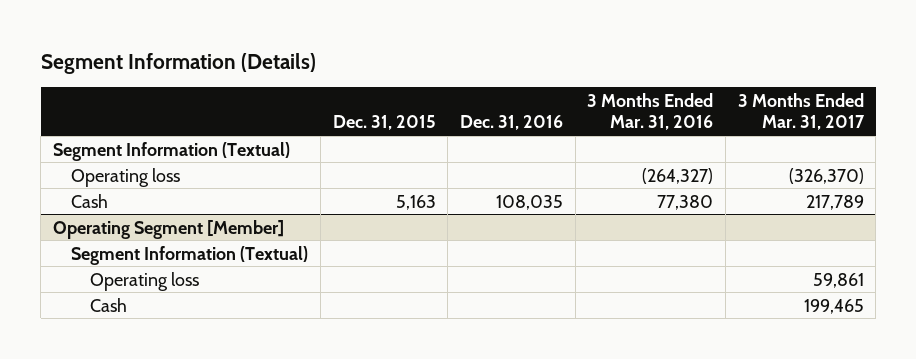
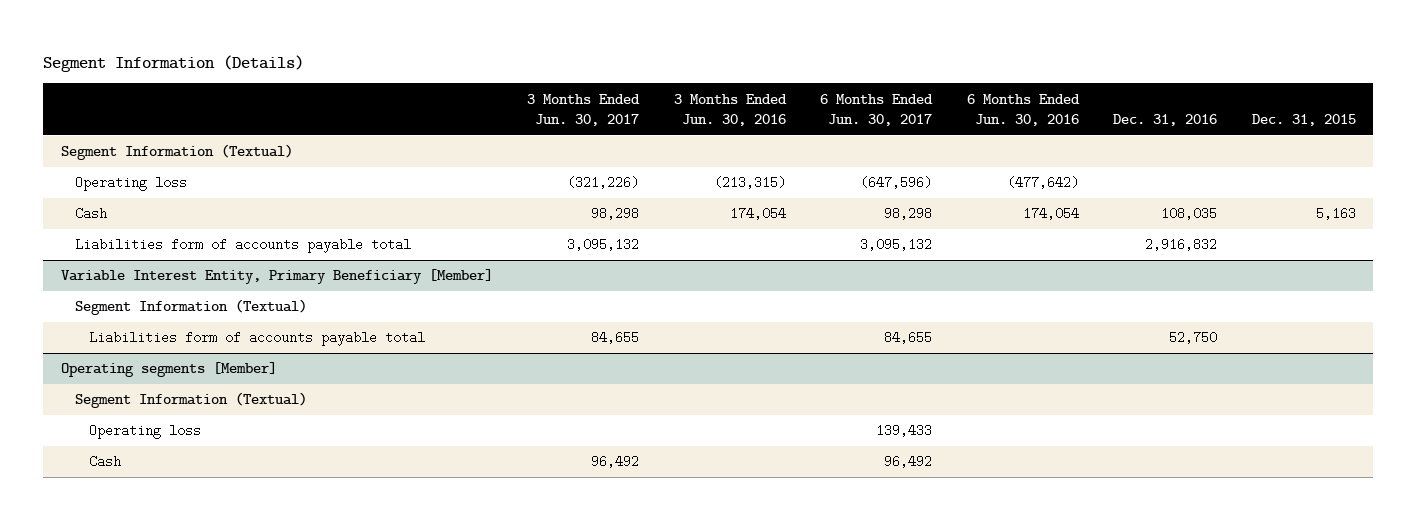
[587,92,714,131] 3 Months Ended Mar. 31, 2016 -> none
[737,92,865,131] 3 Months Ended Mar. 31, 2017 -> none
none -> [527,93,641,126] 3 Months Ended Jun. 30, 2017
none -> [673,93,787,126] 3 Months Ended Jun. 30, 2016
none -> [820,93,934,126] 6 Months Ended Jun. 30, 2017
none -> [966,93,1080,126] 6 Months Ended Jun. 30, 2016
none -> [74,238,411,254] Liabilities form of accounts payable total
none -> [60,269,493,285] Variable Interest Entity, Primary Beneficiary [Member]
none -> [74,299,307,316] Segment Information (Textual)
none -> [89,331,426,347] Liabilities form of accounts payable total
[52,219,284,239] Operating Segment [Member] -> [60,362,277,378] Operating segments [Member]

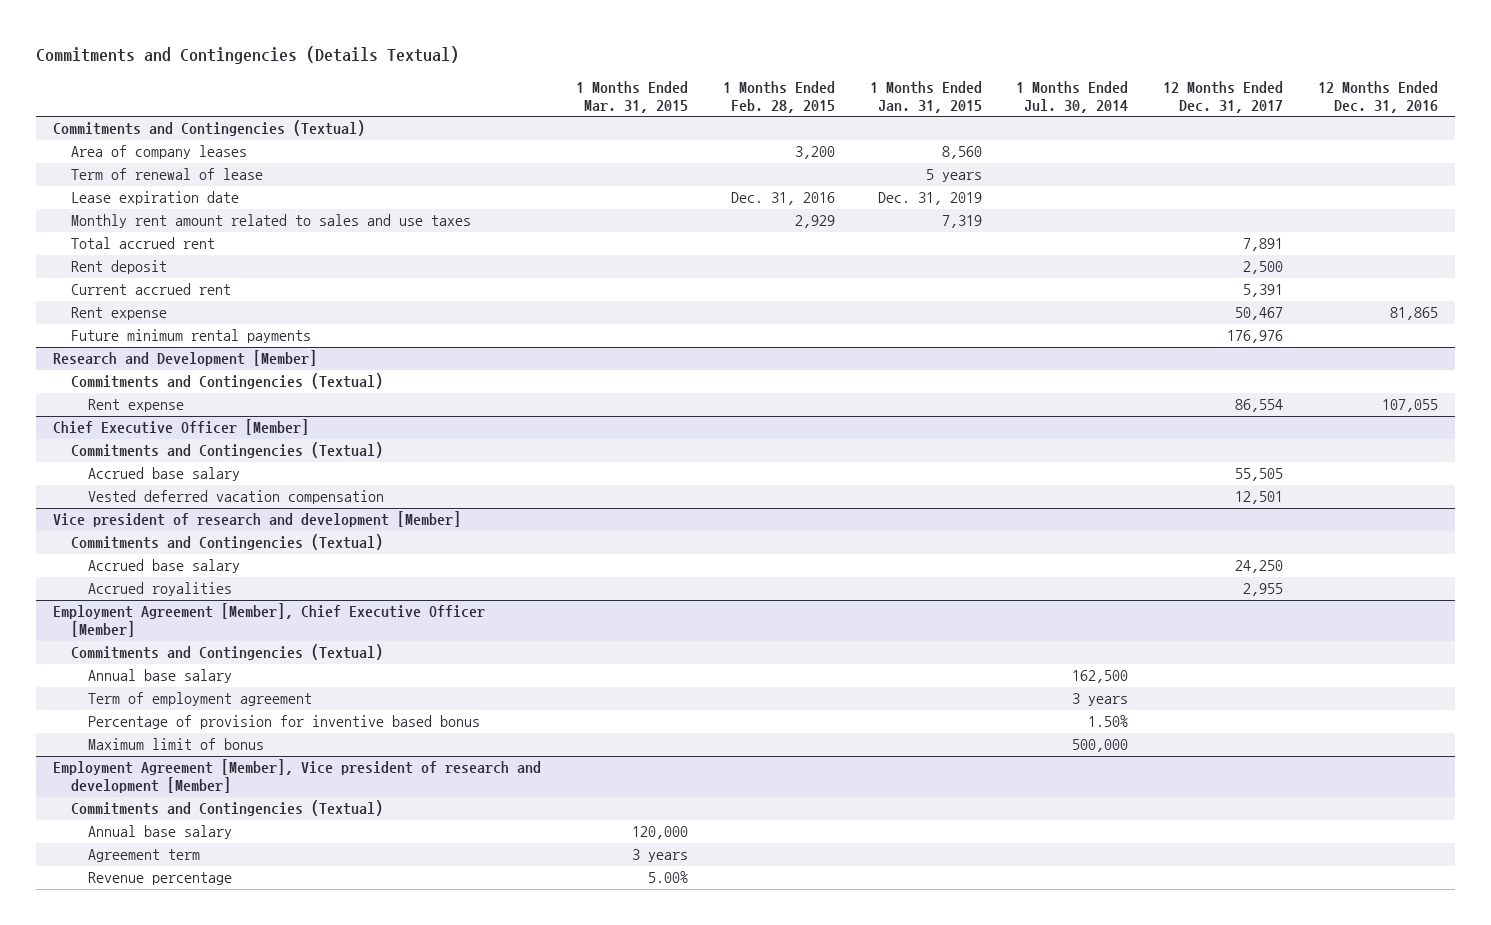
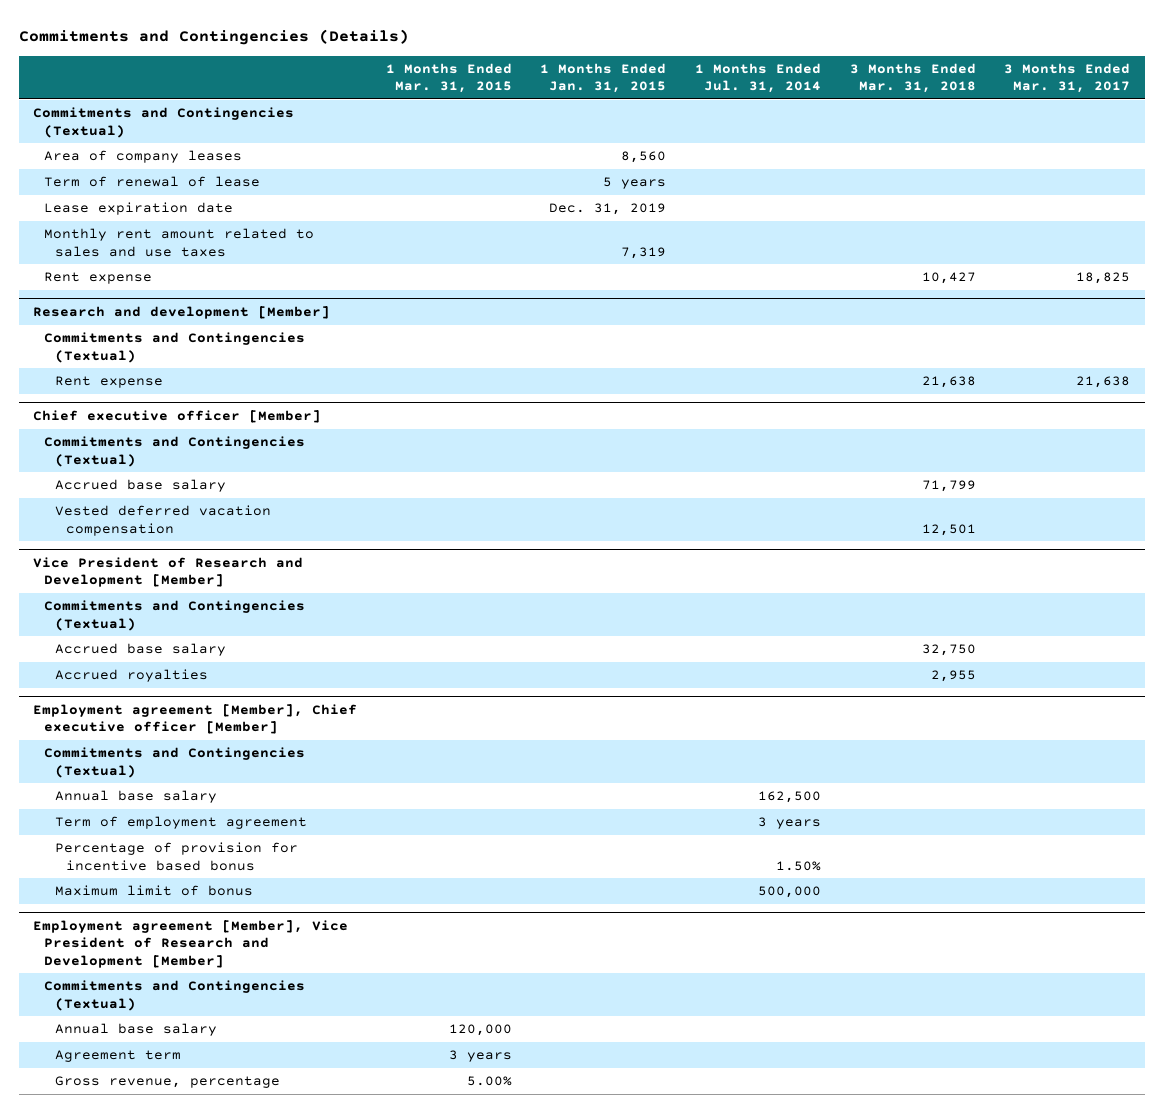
[35,46,459,65] Commitments and Contingencies (Details Textual) -> [18,29,409,46] Commitments and Contingencies (Details)
[722,81,835,113] 1 Months Ended Feb. 28, 2015 -> none
[1016,81,1129,113] 1 Months Ended Jul. 30, 2014 -> none
[1163,81,1284,113] 12 Months Ended Dec. 31, 2017 -> none
[1317,81,1438,113] 12 Months Ended Dec. 31, 2016 -> none
none -> [695,62,822,94] 1 Months Ended Jul. 31, 2014
none -> [849,62,976,94] 3 Months Ended Mar. 31, 2018
none -> [1004,62,1131,94] 3 Months Ended Mar. 31, 2017
[70,237,215,250] Total accrued rent -> none
[70,260,167,275] Rent deposit -> none
[70,283,231,296] Current accrued rent -> none
[70,329,311,344] Future minimum rental payments -> none
[53,350,318,367] Research and Development [Member] -> [32,305,330,319] Research and development [Member]
[53,419,310,436] Chief Executive Officer [Member] -> [32,409,321,423] Chief executive officer [Member]
[53,511,462,528] Vice president of research and development [Member] -> [32,556,303,588] Vice President of Research and Development [Member]
[87,582,232,597] Accrued royalities -> [54,669,208,683] Accrued royalties
[53,603,486,638] Employment Agreement [Member], Chief Executive Officer [Member] -> [32,703,357,735] Employment agreement [Member], Chief executive officer [Member]
[87,715,480,730] Percentage of provision for inventive based bonus -> [54,842,298,871] Percentage of provision for incentive based bonus
[53,759,542,794] Employment Agreement [Member], Vice president of research and development [Member] -> [32,919,348,968] Employment agreement [Member], Vice President of Research and Development [Member]
[87,872,232,886] Revenue percentage -> [54,1076,280,1089] Gross revenue, percentage

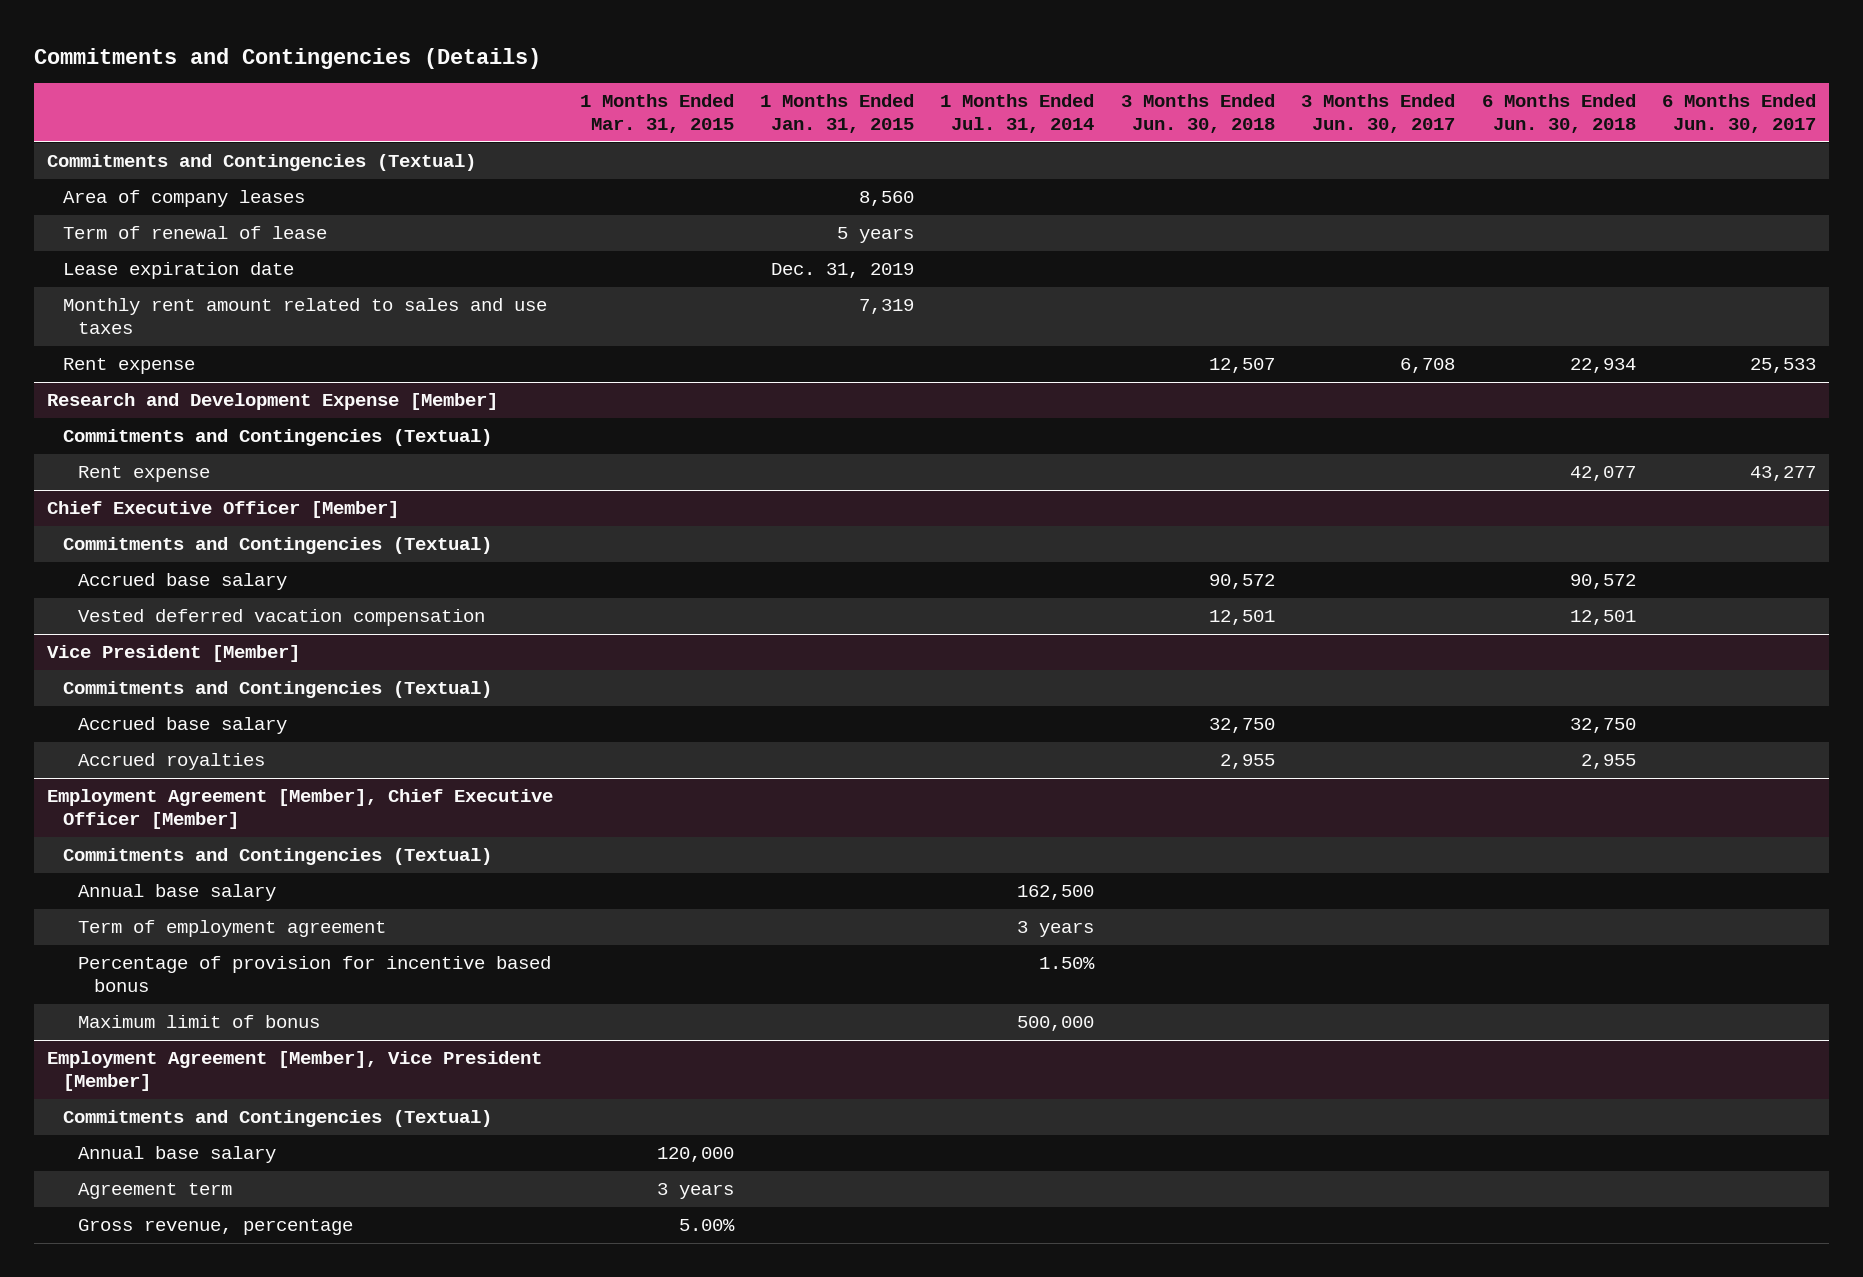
[849,62,976,94] 3 Months Ended Mar. 31, 2018 -> none
[1004,62,1131,94] 3 Months Ended Mar. 31, 2017 -> none
none -> [1120,94,1275,133] 3 Months Ended Jun. 30, 2018
none -> [1301,94,1456,133] 3 Months Ended Jun. 30, 2017
none -> [1481,94,1636,133] 6 Months Ended Jun. 30, 2018
none -> [1661,94,1816,133] 6 Months Ended Jun. 30, 2017
[32,305,330,319] Research and development [Member] -> [47,393,499,411] Research and Development Expense [Member]
[32,409,321,423] Chief executive officer [Member] -> [47,501,400,519] Chief Executive Officer [Member]
[32,556,303,588] Vice President of Research and Development [Member] -> [47,645,301,663] Vice President [Member]
[32,703,357,735] Employment agreement [Member], Chief executive officer [Member] -> [47,789,554,829] Employment Agreement [Member], Chief Executive Officer [Member]
[32,919,348,968] Employment agreement [Member], Vice President of Research and Development [Member] -> [47,1051,543,1091] Employment Agreement [Member], Vice President [Member]

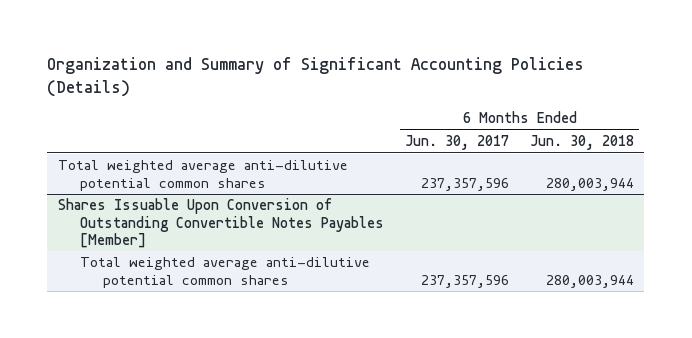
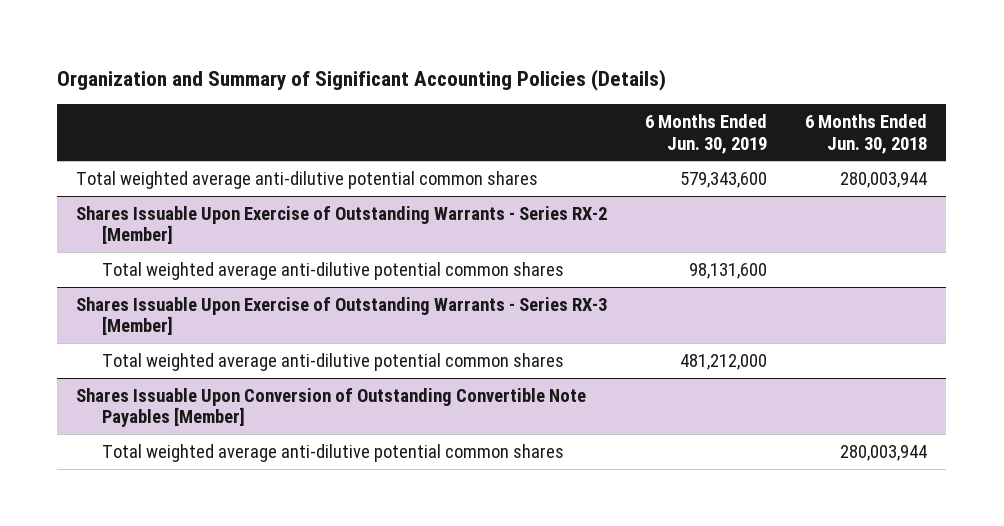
[405,135,510,151] Jun. 30, 2017 -> none
none -> [645,113,768,154] 6 Months Ended Jun. 30, 2019
none -> [76,205,608,245] Shares Issuable Upon Exercise of Outstanding Warrants - Series RX-2 [Member]
none -> [101,261,564,280] Total weighted average anti-dilutive potential common shares
none -> [76,296,608,336] Shares Issuable Upon Exercise of Outstanding Warrants - Series RX-3 [Member]
none -> [101,352,564,371] Total weighted average anti-dilutive potential common shares
[57,198,385,248] Shares Issuable Upon Conversion of Outstanding Convertible Notes Payables [Member] -> [76,387,587,428] Shares Issuable Upon Conversion of Outstanding Convertible Note Payables [Member]

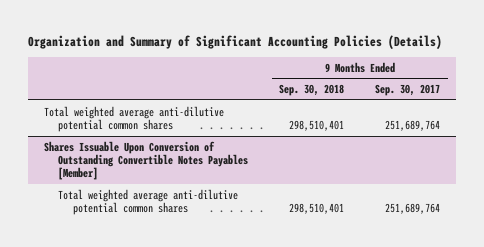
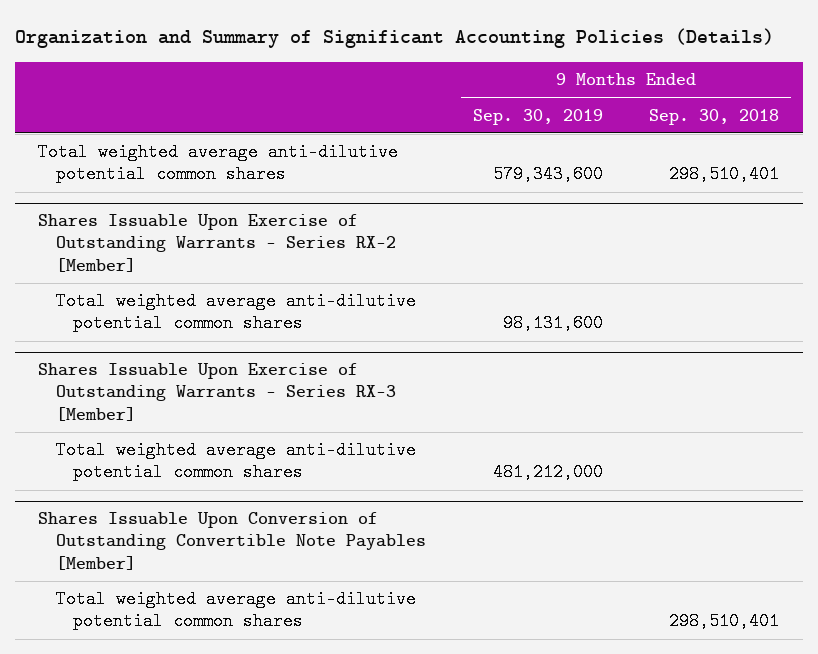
[375,84,441,97] Sep. 30, 2017 -> none
none -> [472,108,603,125] Sep. 30, 2019
none -> [38,214,396,272] Shares Issuable Upon Exercise of Outstanding Warrants - Series RX-2 [Member]
none -> [55,292,416,333] Total weighted average anti-dilutive potential common shares
none -> [38,363,396,421] Shares Issuable Upon Exercise of Outstanding Warrants - Series RX-3 [Member]
none -> [55,441,416,482] Total weighted average anti-dilutive potential common shares
[43,140,249,181] Shares Issuable Upon Conversion of Outstanding Convertible Notes Payables [Member] -> [38,512,426,570] Shares Issuable Upon Conversion of Outstanding Convertible Note Payables [Member]

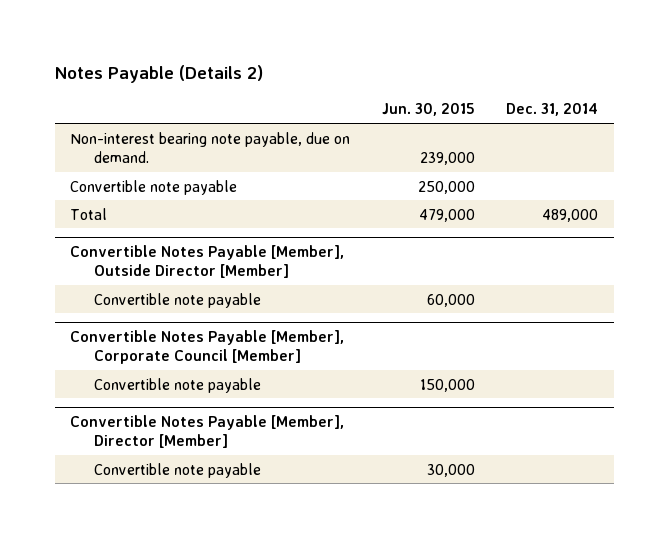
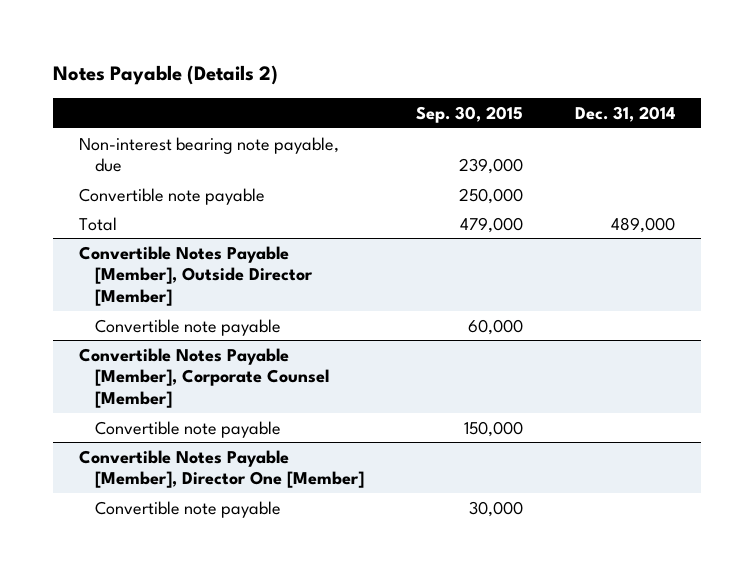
[381,103,475,117] Jun. 30, 2015 -> none
none -> [416,105,524,123] Sep. 30, 2015
[70,131,351,163] Non-interest bearing note payable, due on demand. -> [78,136,339,173] Non-interest bearing note payable, due
[70,330,345,365] Convertible Notes Payable [Member], Corporate Council [Member] -> [78,347,330,409] Convertible Notes Payable [Member], Corporate Counsel [Member]
[70,415,345,449] Convertible Notes Payable [Member], Director [Member] -> [78,449,365,489] Convertible Notes Payable [Member], Director One [Member]

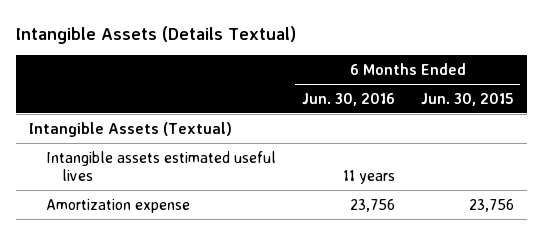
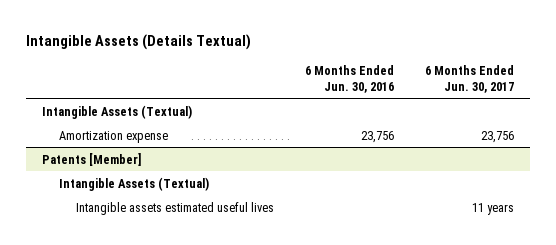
[420,92,514,106] Jun. 30, 2015 -> none
none -> [425,64,515,93] 6 Months Ended Jun. 30, 2017
[45,150,276,181] Intangible assets estimated useful lives -> none
none -> [41,152,141,166] Patents [Member]
none -> [58,176,209,191] Intangible Assets (Textual)
none -> [75,201,274,215] Intangible assets estimated useful lives

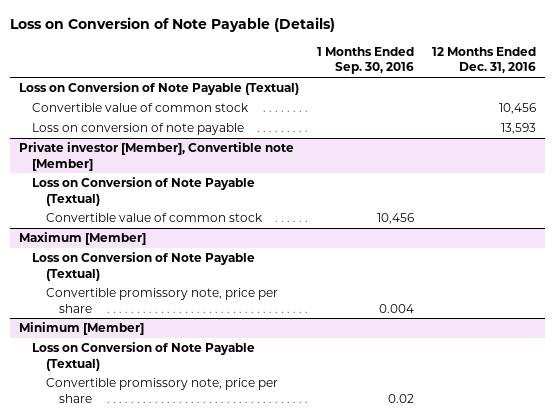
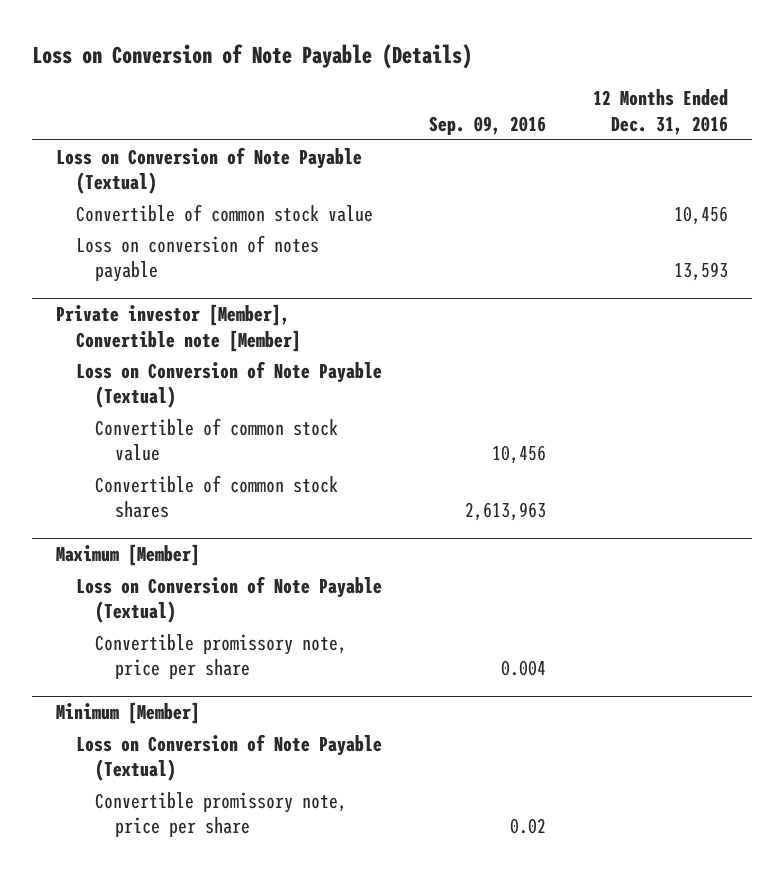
[317,46,415,75] 1 Months Ended Sep. 30, 2016 -> none
none -> [428,115,546,135] Sep. 09, 2016
[32,103,250,113] Convertible value of common stock -> [75,203,373,222] Convertible of common stock value
[32,123,245,136] Loss on conversion of note payable -> [75,234,319,283] Loss on conversion of notes payable
[45,213,263,223] Convertible value of common stock -> [95,417,339,462] Convertible of common stock value
none -> [95,474,339,519] Convertible of common stock shares

